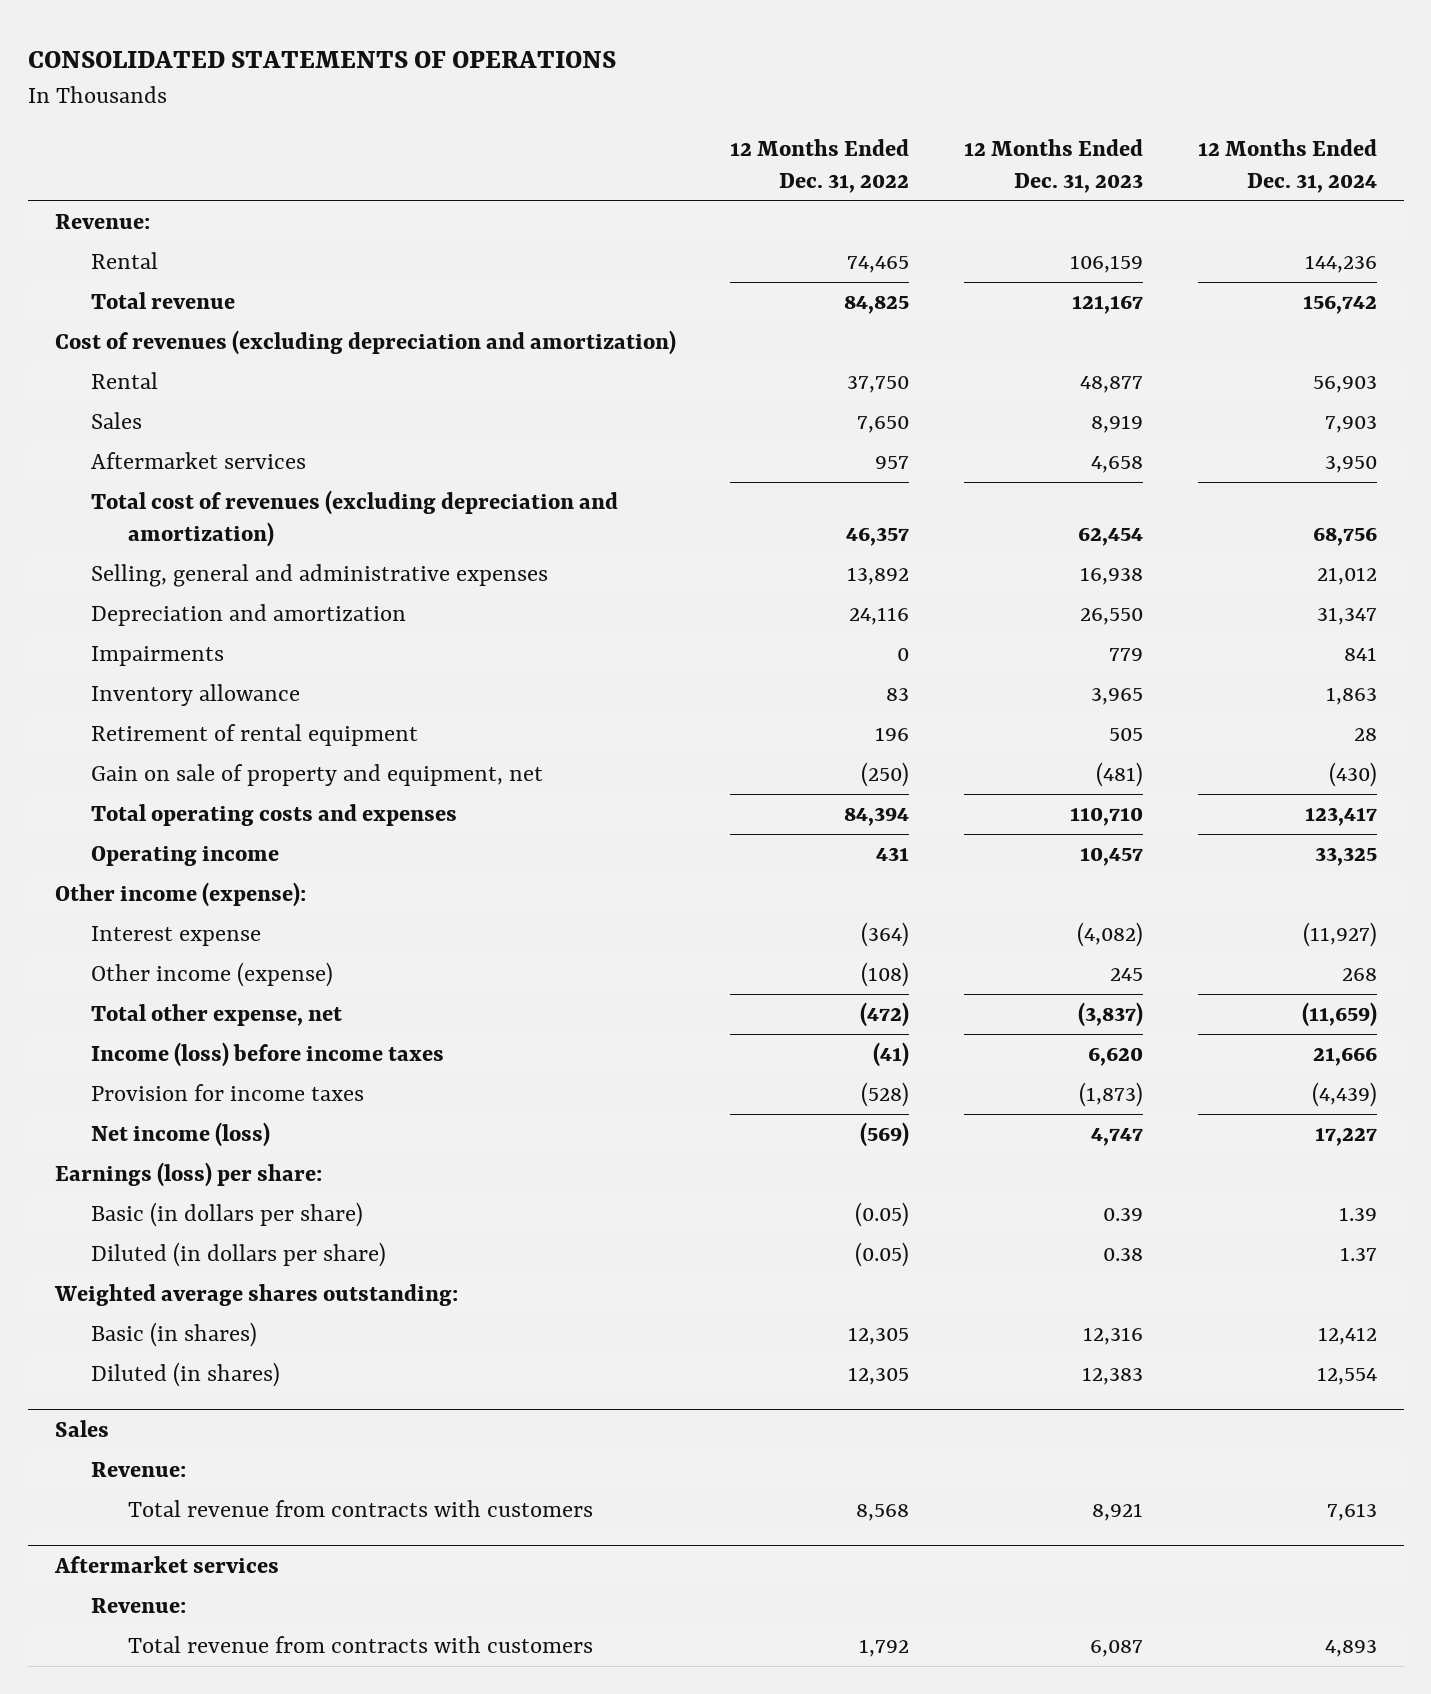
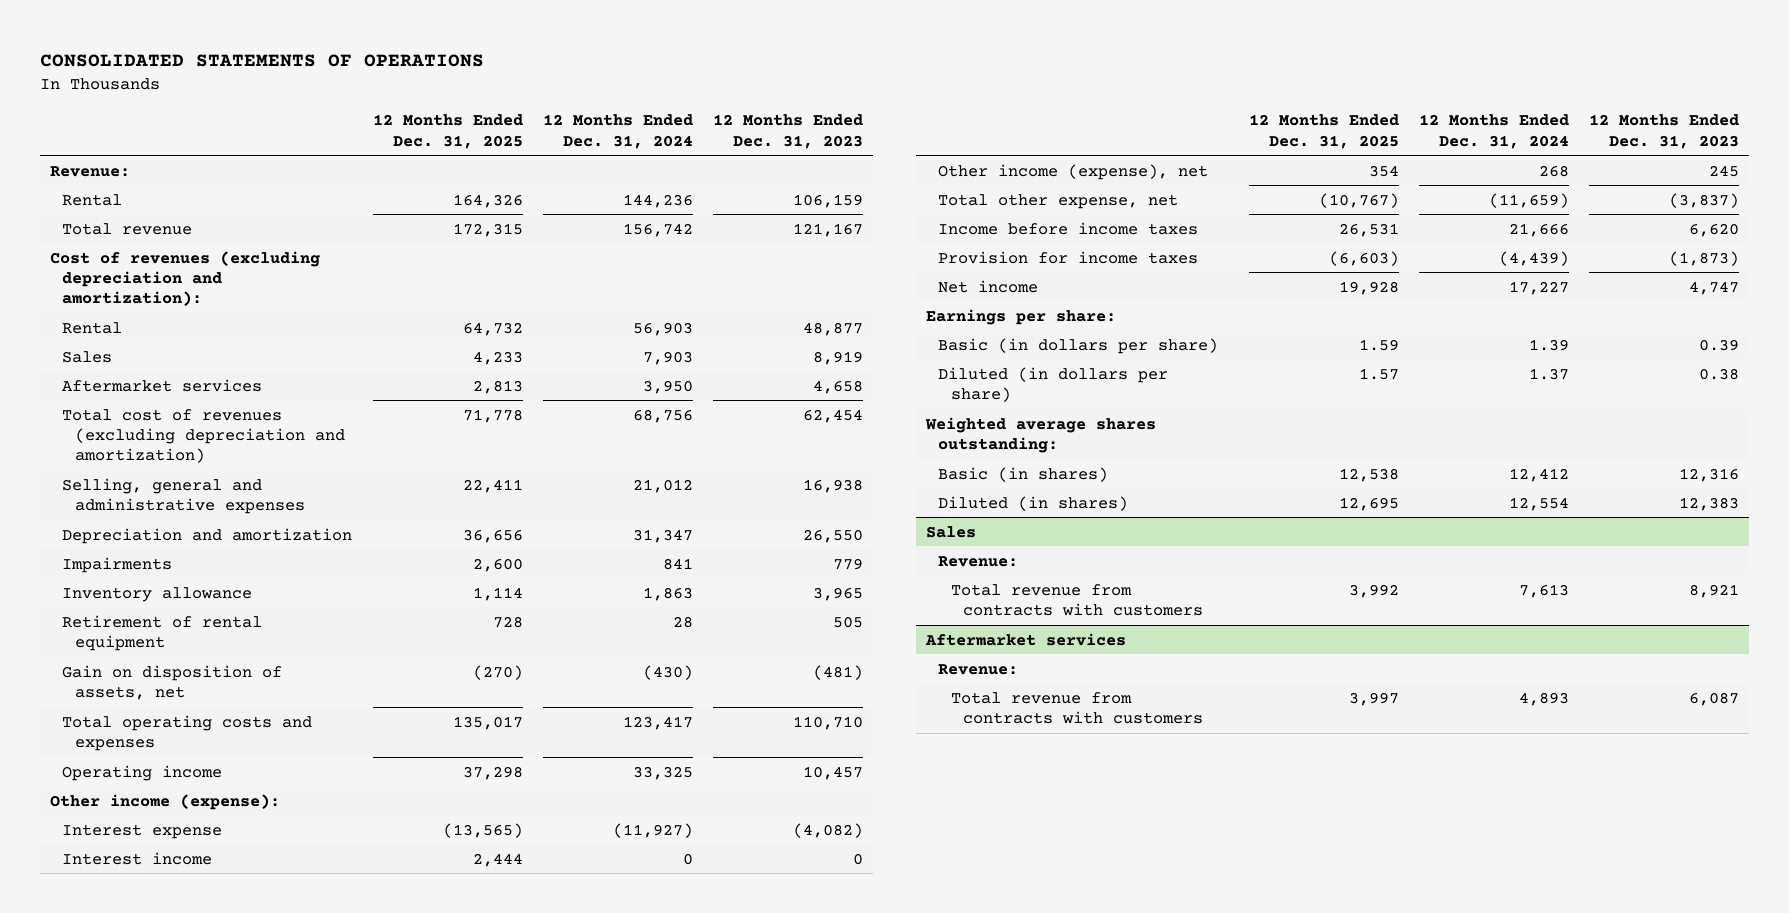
[730,139,910,194] 12 Months Ended Dec. 31, 2022 -> none
none -> [372,114,523,149] 12 Months Ended Dec. 31, 2025
[54,330,676,356] Cost of revenues (excluding depreciation and amortization) -> [49,250,320,307] Cost of revenues (excluding depreciation and amortization):
[91,764,544,787] Gain on sale of property and equipment, net -> [62,664,283,700] Gain on disposition of assets, net
none -> [62,851,213,865] Interest income
[91,962,334,988] Other income (expense) -> [938,163,1209,180] Other income (expense), net
[91,1042,445,1068] Income (loss) before income taxes -> [938,221,1199,235] Income before income taxes
[91,1122,271,1148] Net income (loss) -> [938,279,1039,293] Net income
[54,1162,322,1188] Earnings (loss) per share: -> [925,308,1116,325] Earnings per share:

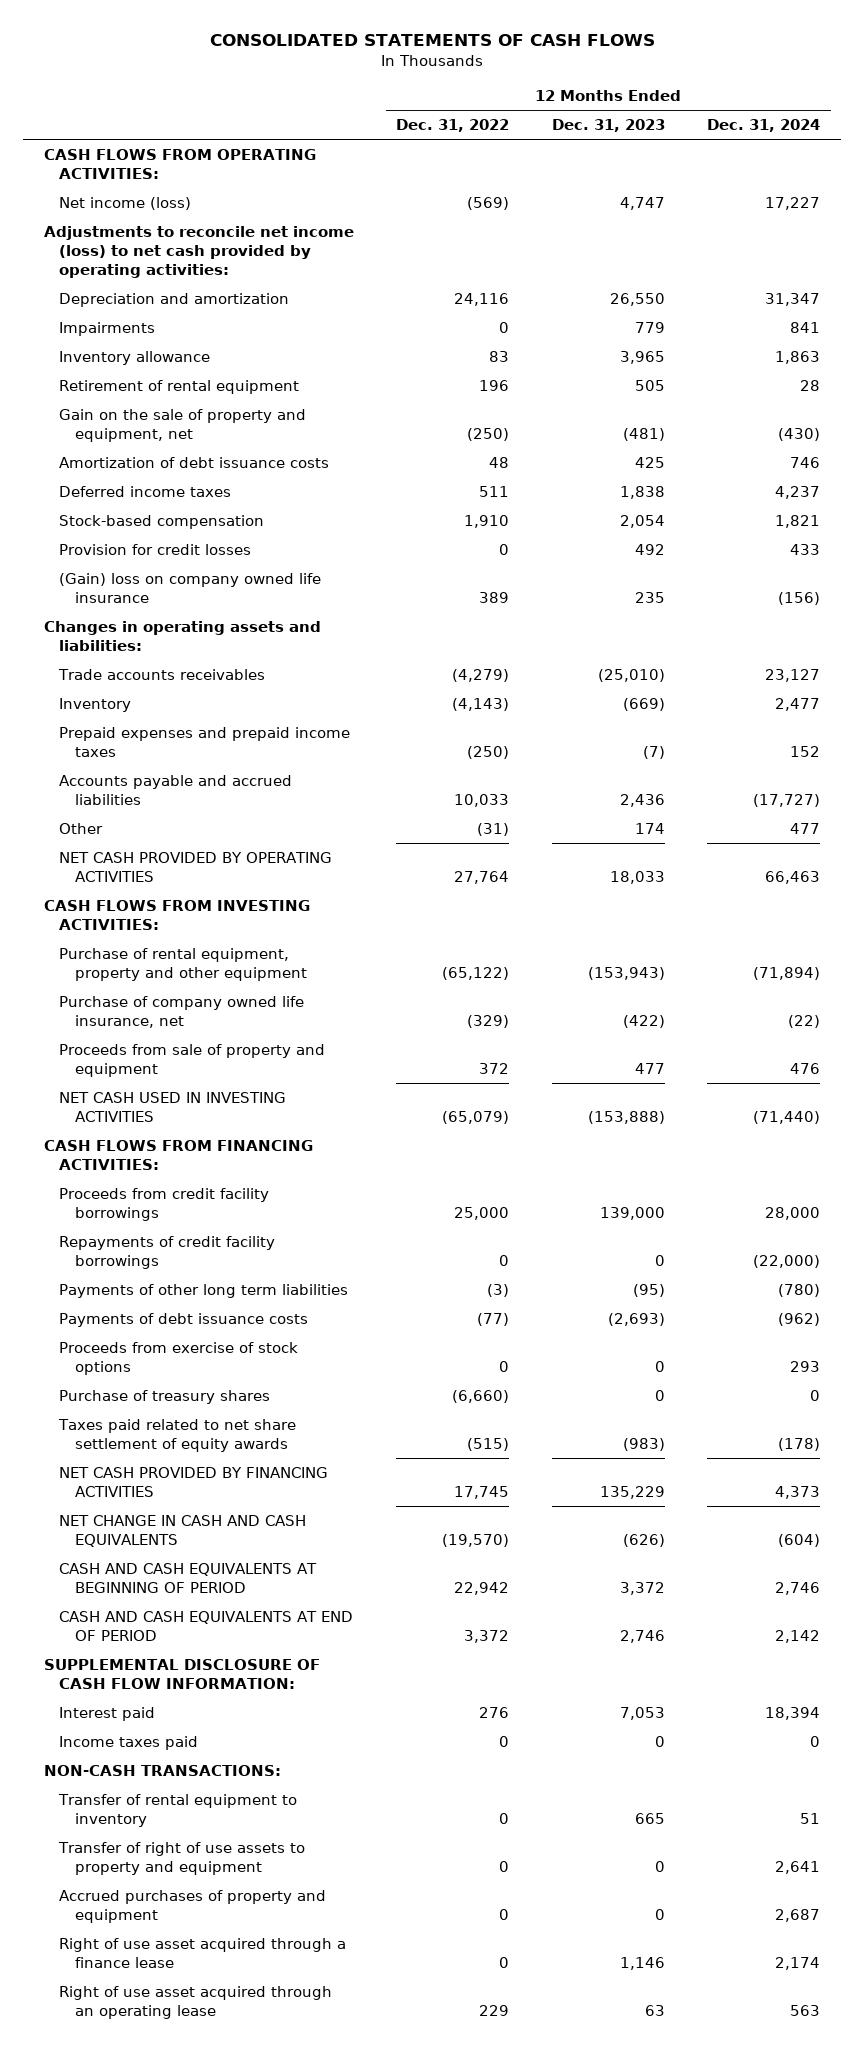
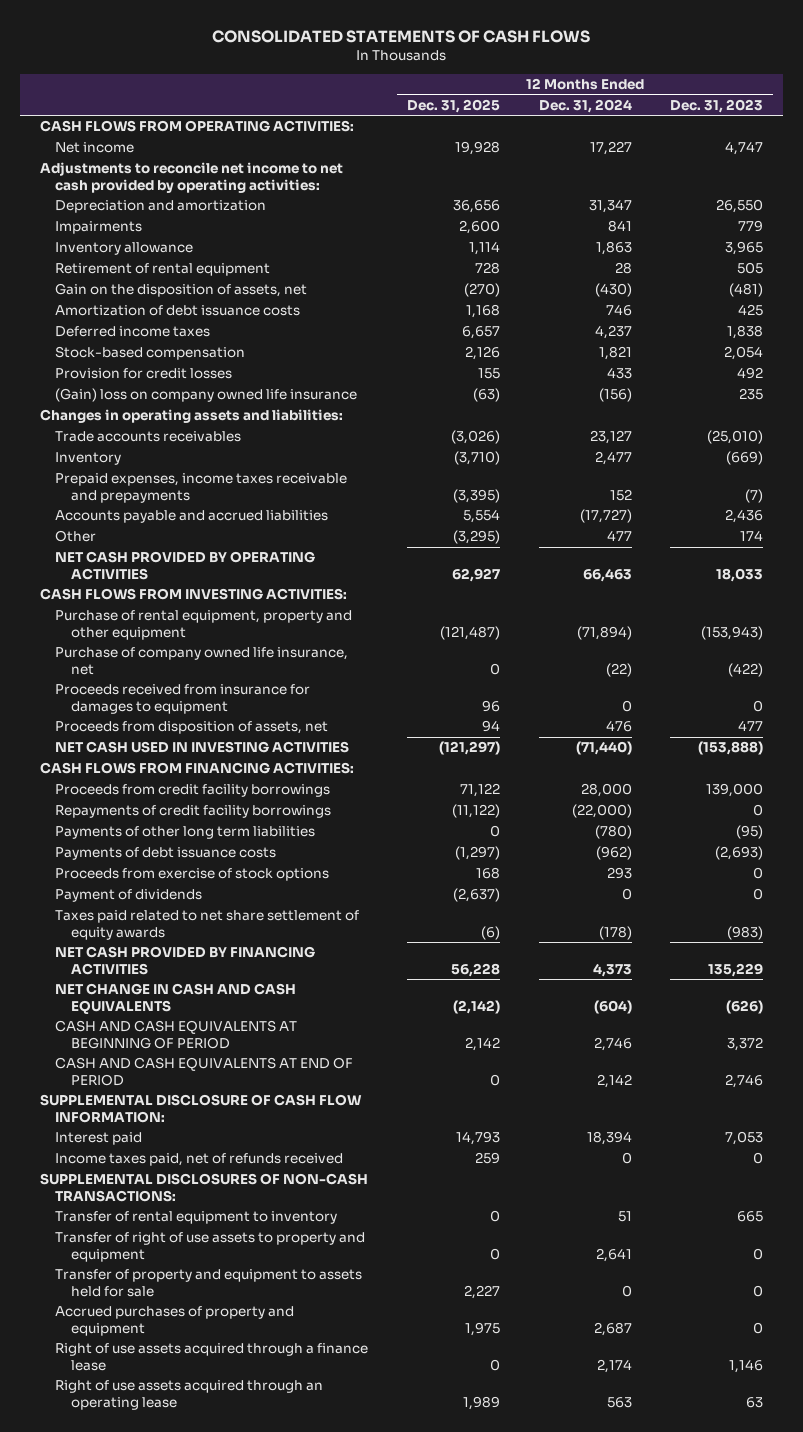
[396,119,510,133] Dec. 31, 2022 -> none
none -> [406,98,500,113] Dec. 31, 2025
[59,197,192,211] Net income (loss) -> [55,142,135,154] Net income
[43,226,354,279] Adjustments to reconcile net income (loss) to net cash provided by operating activities: -> [39,162,343,193] Adjustments to reconcile net income to net cash provided by operating activities:
[59,409,307,443] Gain on the sale of property and equipment, net -> [55,283,308,298] Gain on the disposition of assets, net
[59,727,351,758] Prepaid expenses and prepaid income taxes -> [55,473,348,503] Prepaid expenses, income taxes receivable and prepayments
none -> [55,684,311,714] Proceeds received from insurance for damages to equipment
[59,1044,326,1078] Proceeds from sale of property and equipment -> [55,721,329,735] Proceeds from disposition of assets, net
[59,1390,271,1405] Purchase of treasury shares -> none
none -> [55,889,203,903] Payment of dividends
[59,1736,199,1751] Income taxes paid -> [55,1153,344,1167] Income taxes paid, net of refunds received
[43,1765,281,1777] NON-CASH TRANSACTIONS: -> [39,1173,368,1202] SUPPLEMENTAL DISCLOSURES OF NON-CASH TRANSACTIONS:
none -> [55,1269,363,1297] Transfer of property and equipment to assets held for sale
[59,1938,347,1969] Right of use asset acquired through a finance lease -> [55,1343,369,1371] Right of use assets acquired through a finance lease
[59,1986,333,2020] Right of use asset acquired through an operating lease -> [55,1380,324,1410] Right of use assets acquired through an operating lease

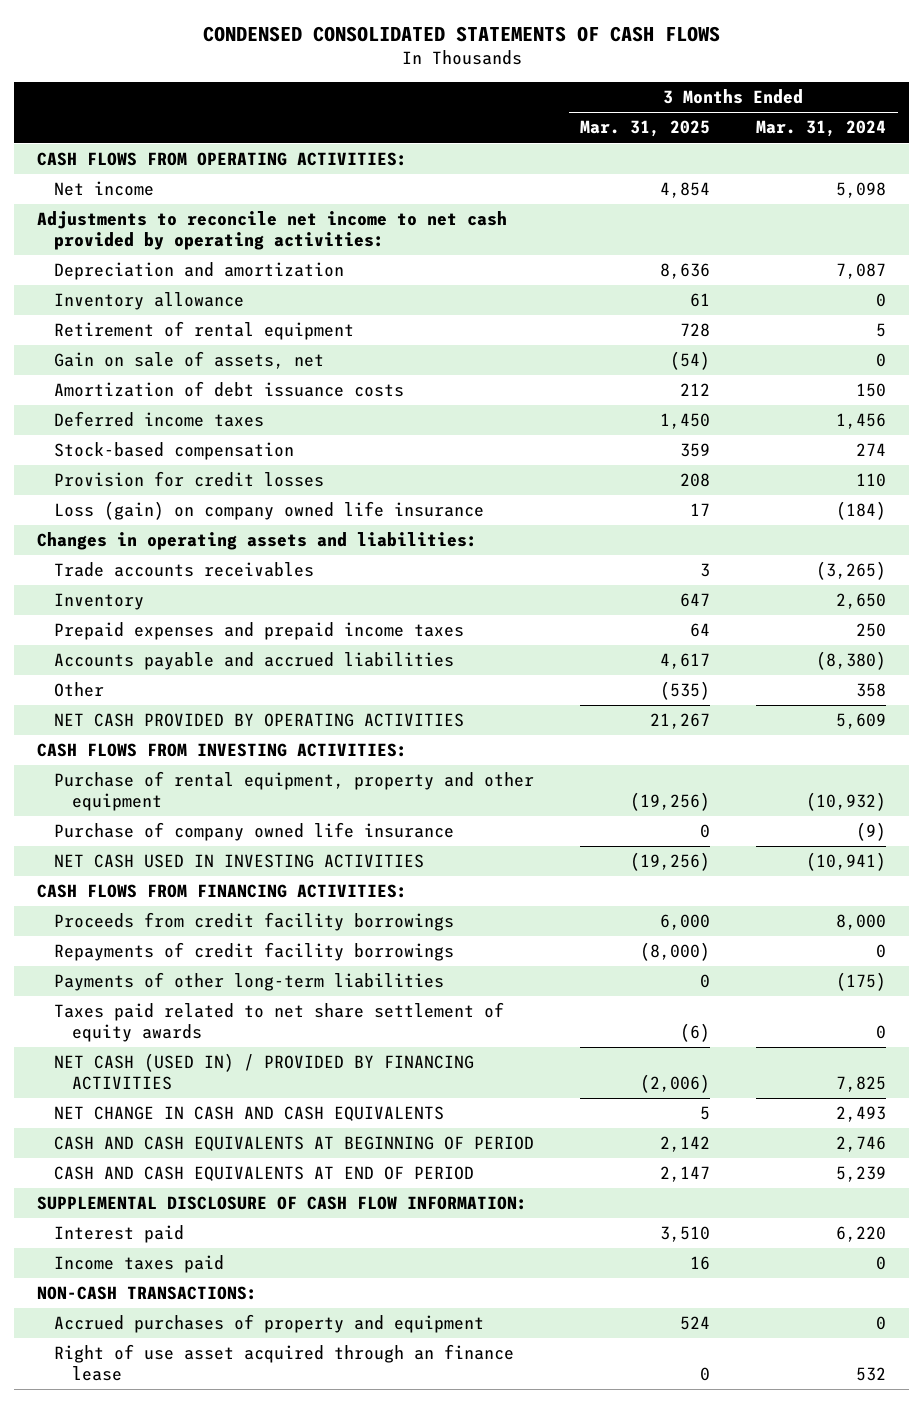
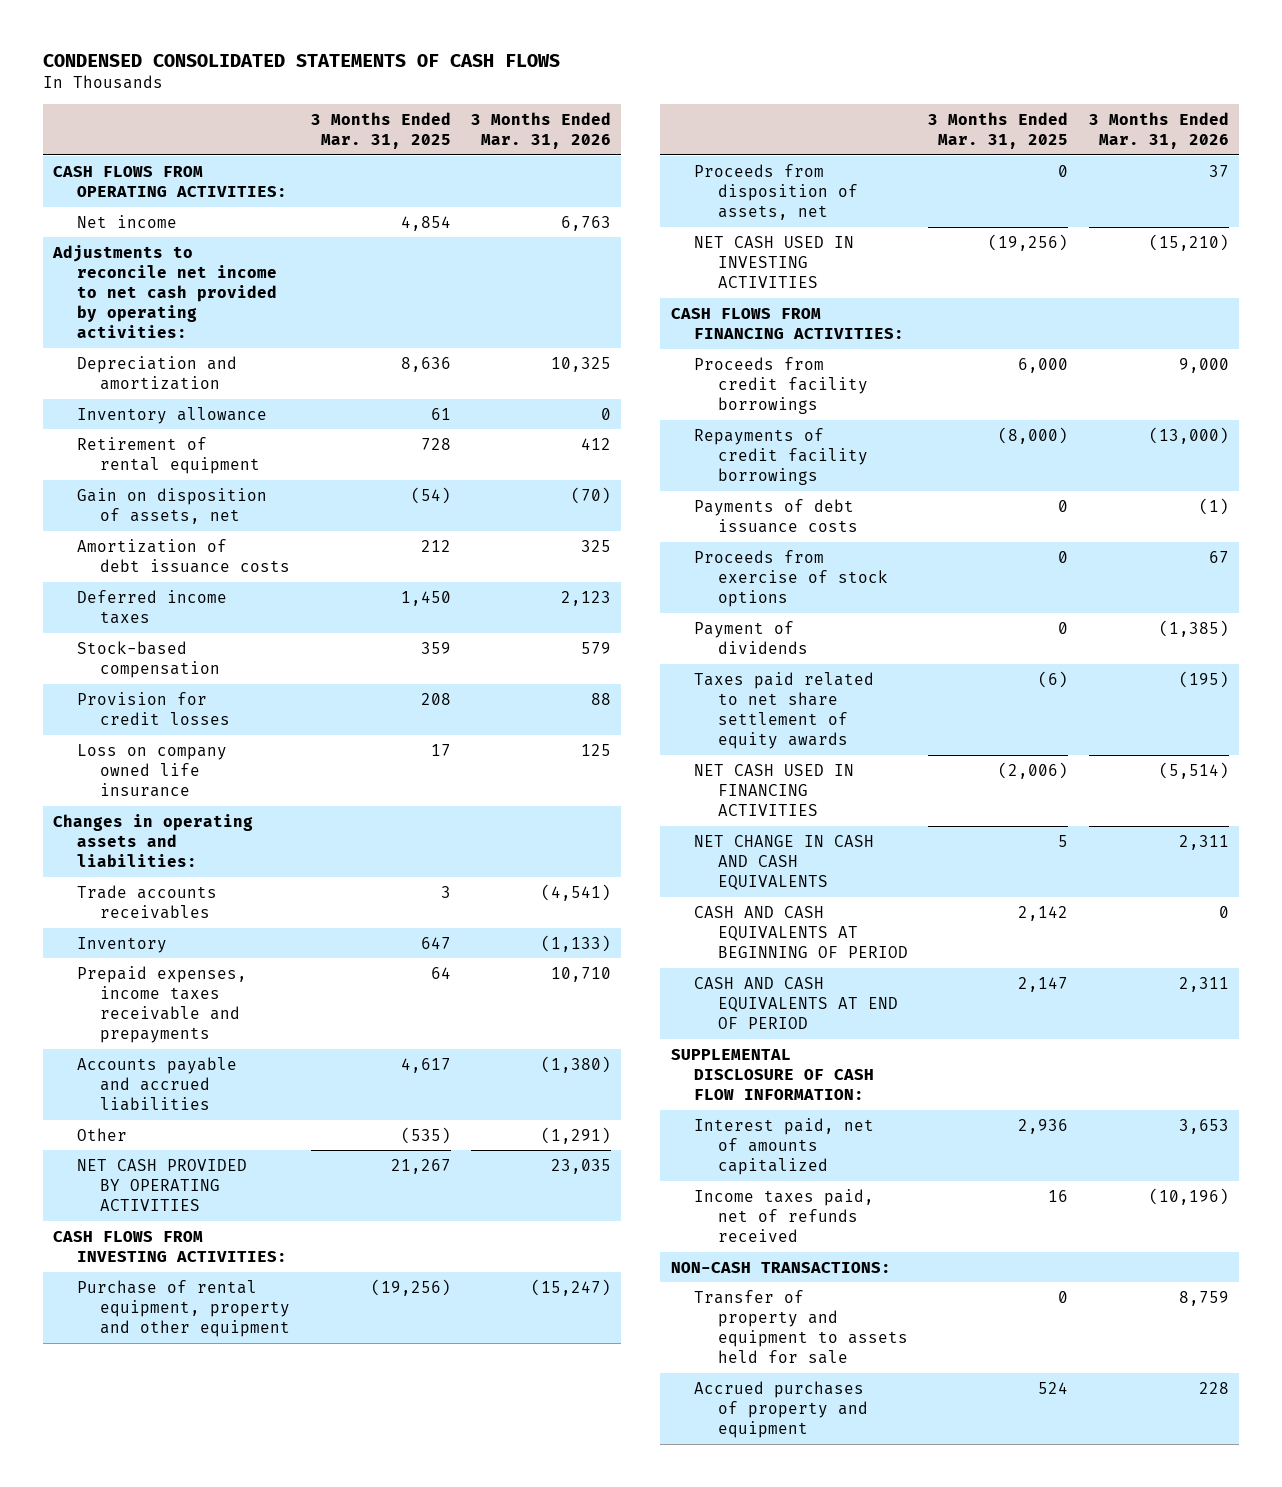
[756,120,887,138] Mar. 31, 2024 -> none
none -> [471,111,612,149] 3 Months Ended Mar. 31, 2026
[54,351,325,370] Gain on sale of assets, net -> [76,487,267,524] Gain on disposition of assets, net
[54,501,485,521] Loss (gain) on company owned life insurance -> [76,743,227,797] Loss on company owned life insurance
[54,622,465,641] Prepaid expenses and prepaid income taxes -> [76,965,247,1044] Prepaid expenses, income taxes receivable and prepayments
[54,822,455,842] Purchase of company owned life insurance -> none
none -> [694,163,858,220] Proceeds from disposition of assets, net
[54,972,445,992] Payments of other long-term liabilities -> none
none -> [694,498,858,533] Payments of debt issuance costs
none -> [694,549,888,607] Proceeds from exercise of stock options
none -> [694,620,808,654] Payment of dividends
[54,1053,475,1090] NET CASH (USED IN) / PROVIDED BY FINANCING ACTIVITIES -> [694,763,855,816] NET CASH USED IN FINANCING ACTIVITIES
[54,1255,225,1274] Income taxes paid -> none
[54,1225,185,1244] Interest paid -> [694,1117,875,1175] Interest paid, net of amounts capitalized
[660,1226,711,1243] 3,510 -> [1018,1118,1069,1134] 2,936
none -> [694,1188,875,1242] Income taxes paid, net of refunds received
none -> [694,1289,908,1365] Transfer of property and equipment to assets held for sale
[54,1344,515,1381] Right of use asset acquired through an finance lease -> none

